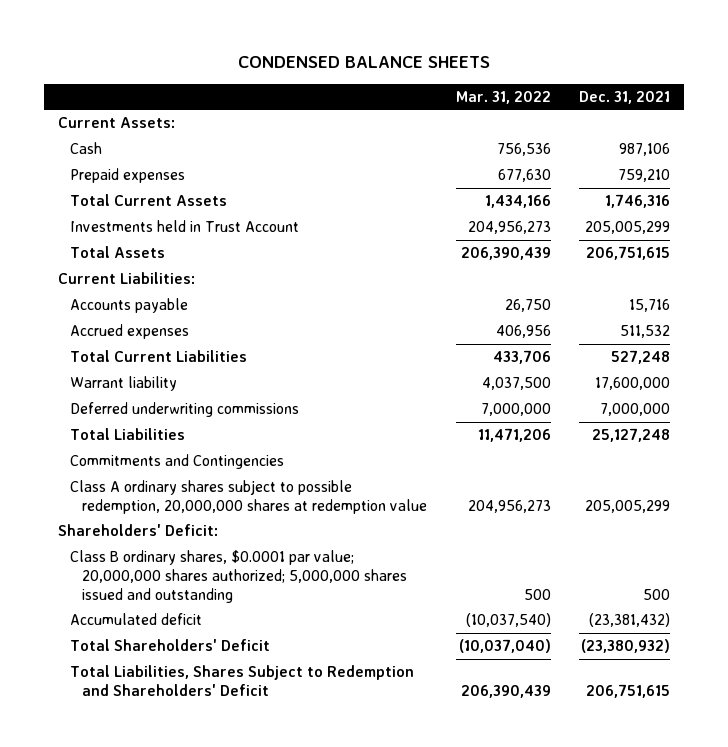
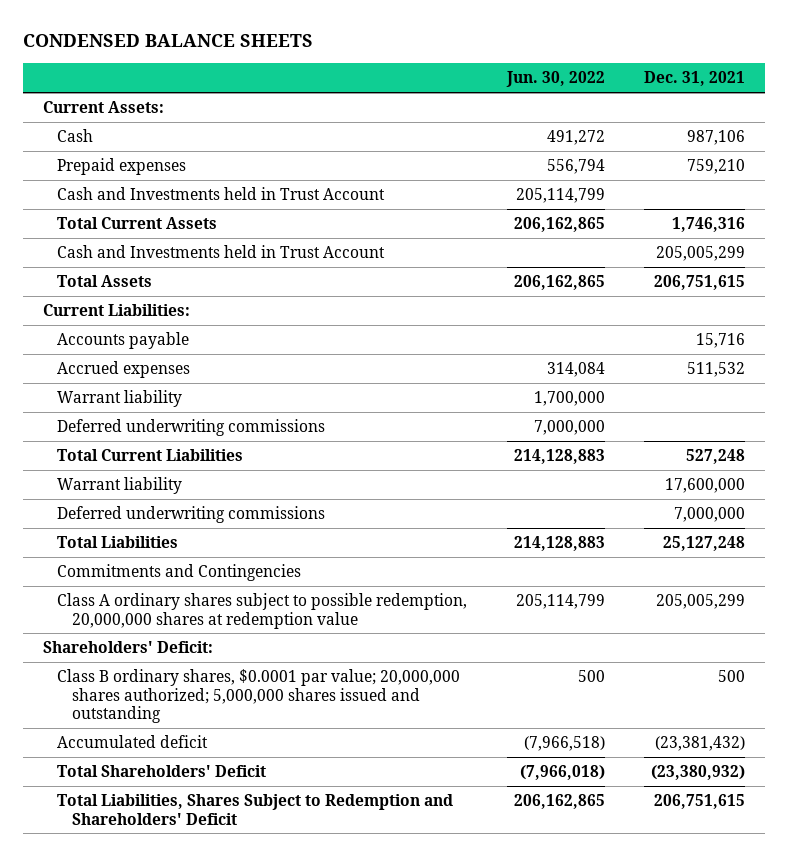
[455,91,551,105] Mar. 31, 2022 -> none
none -> [505,71,605,88] Jun. 30, 2022
none -> [57,187,386,201] Cash and Investments held in Trust Account
[70,220,300,233] Investments held in Trust Account -> [57,245,386,259] Cash and Investments held in Trust Account
none -> [57,390,183,408] Warrant liability
none -> [57,419,326,437] Deferred underwriting commissions

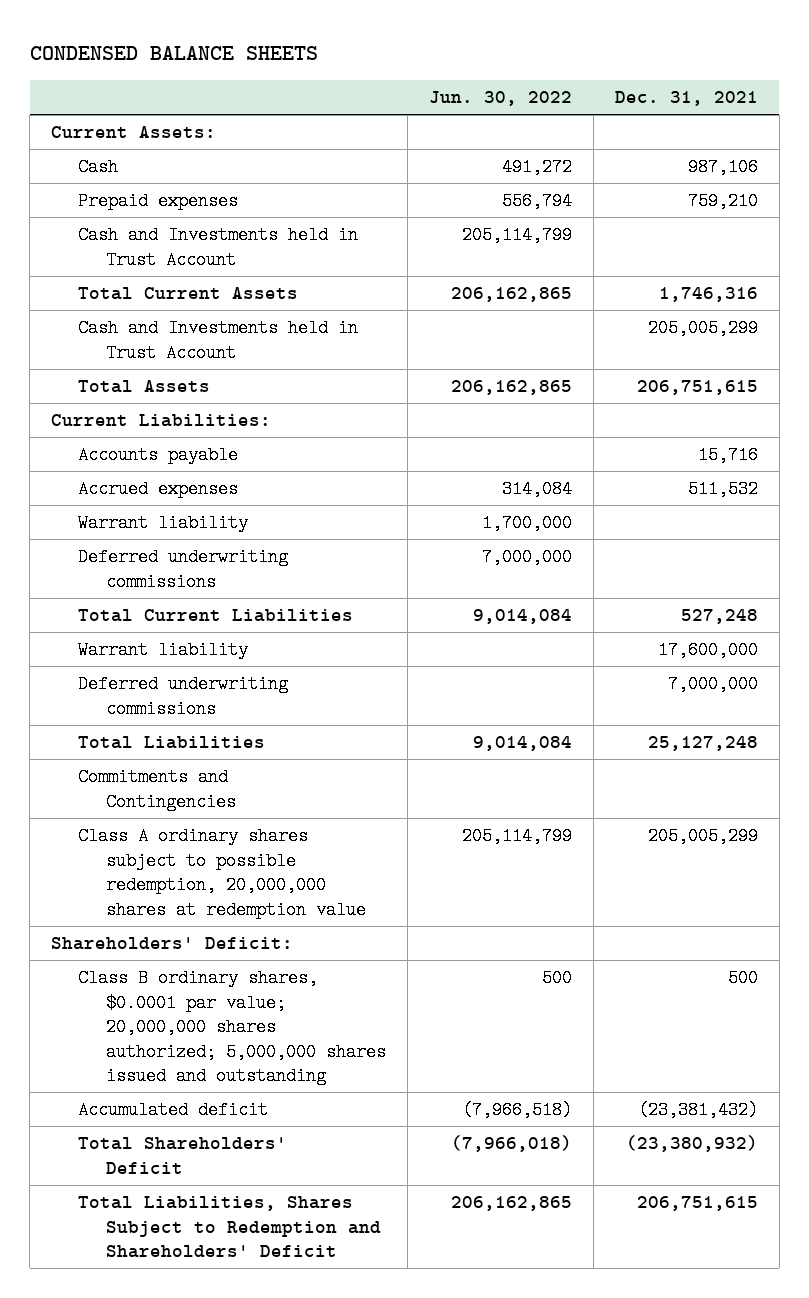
[513,449,605,465] 214,128,883 -> [472,609,572,625] 9,014,084
[513,536,605,552] 214,128,883 -> [472,736,572,752] 9,014,084

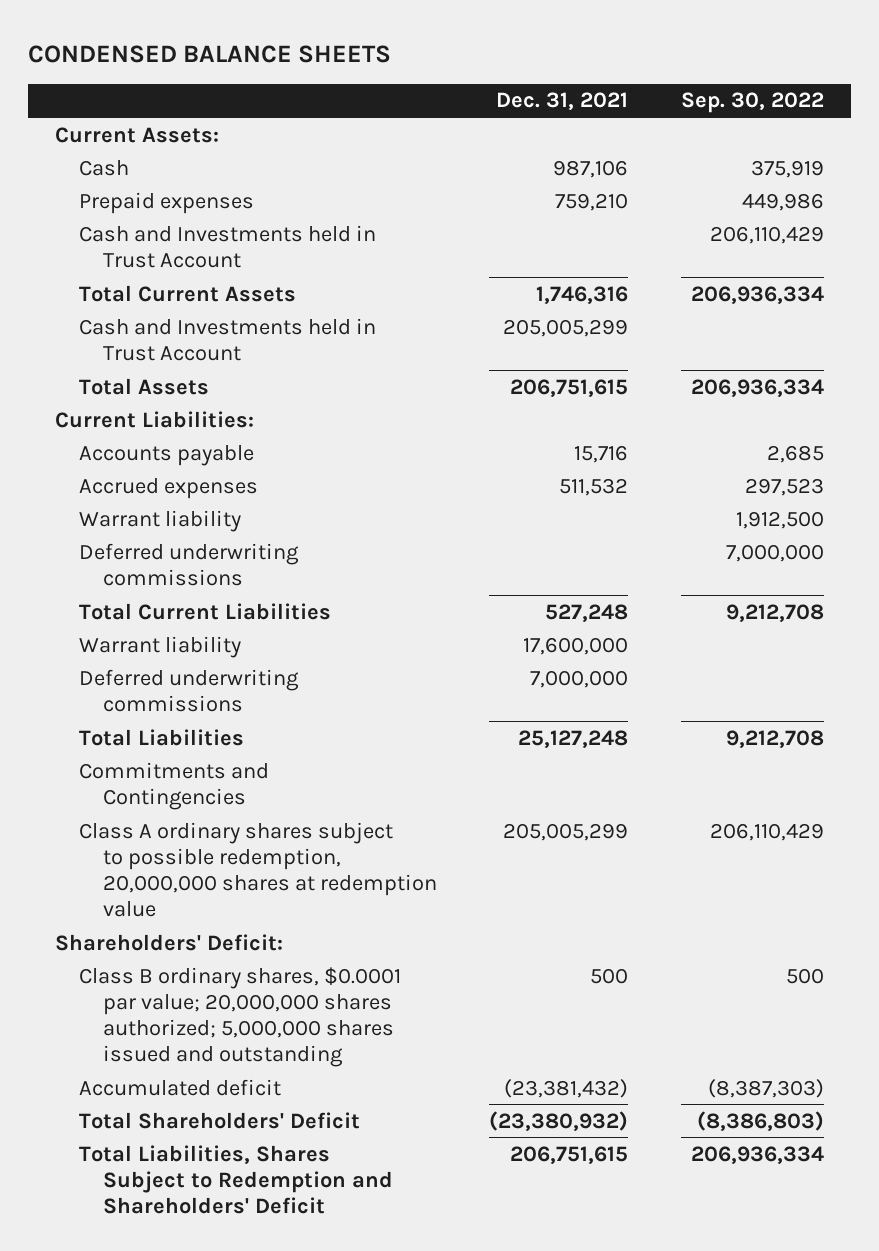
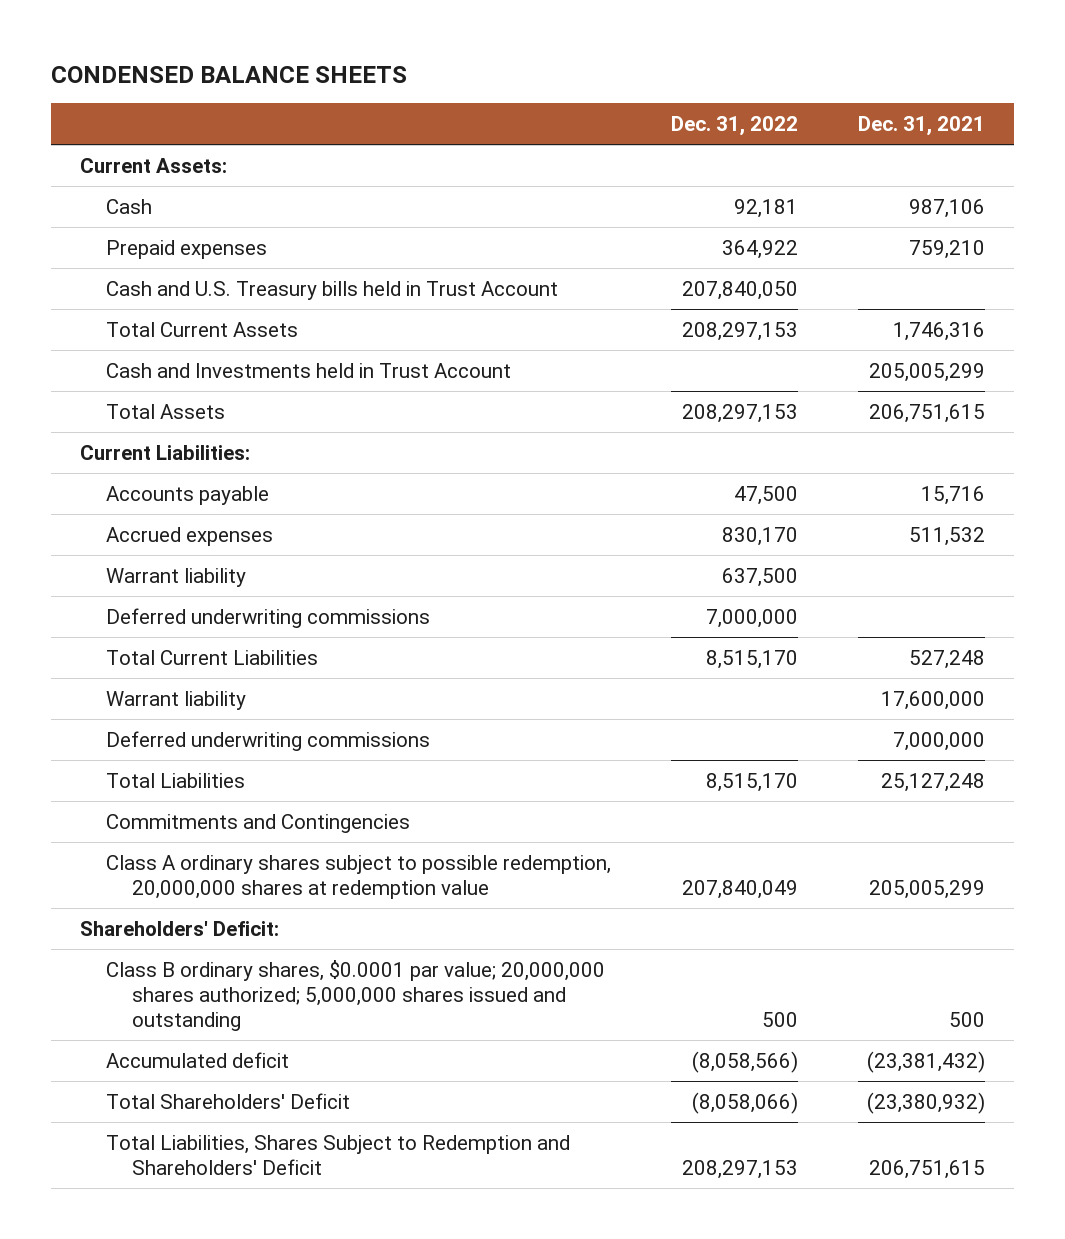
[681,92,825,114] Sep. 30, 2022 -> none
none -> [671,116,799,137] Dec. 31, 2022
[78,224,376,268] Cash and Investments held in Trust Account -> [106,280,559,300] Cash and U.S. Treasury bills held in Trust Account

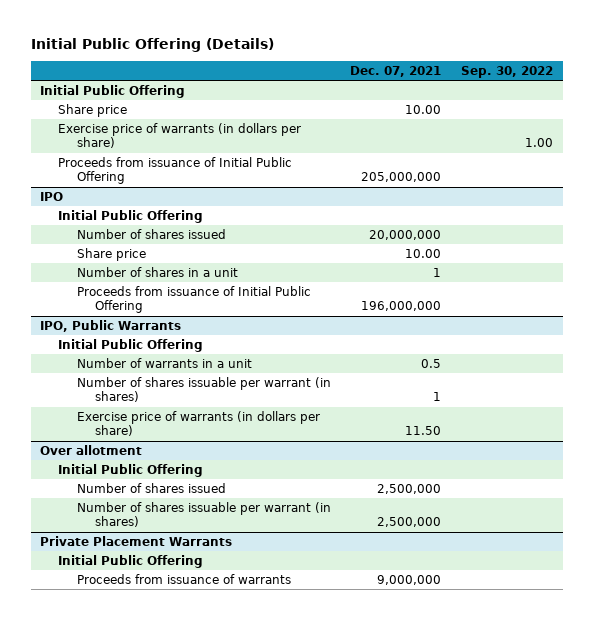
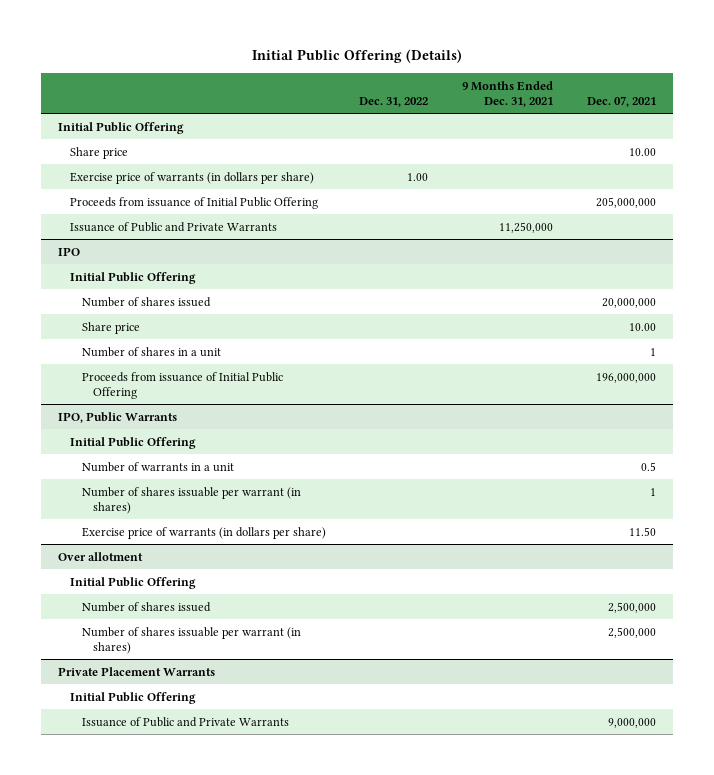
[461,66,554,79] Sep. 30, 2022 -> none
none -> [359,96,429,107] Dec. 31, 2022
none -> [462,80,554,107] 9 Months Ended Dec. 31, 2021
none -> [69,221,277,232] Issuance of Public and Private Warrants
[76,573,291,584] Proceeds from issuance of warrants -> [81,716,289,727] Issuance of Public and Private Warrants

